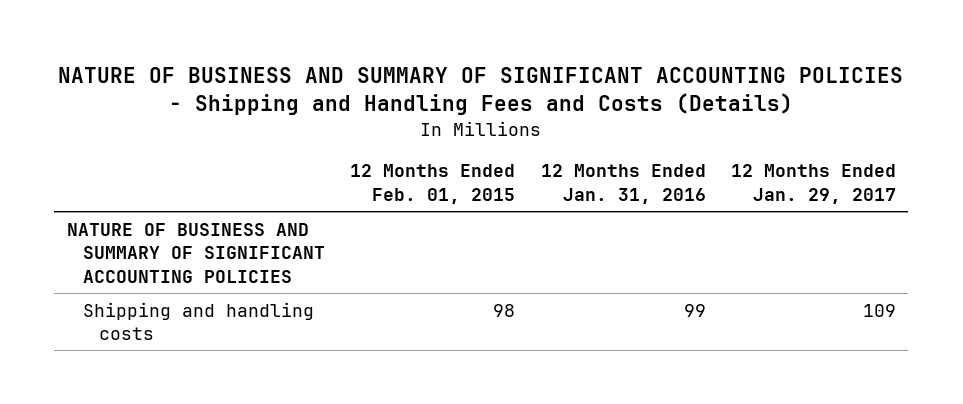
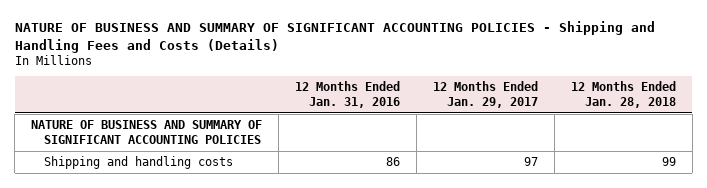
[350,164,516,204] 12 Months Ended Feb. 01, 2015 -> none
none -> [570,81,676,108] 12 Months Ended Jan. 28, 2018
[683,303,706,317] 99 -> [386,157,401,167] 86
[862,303,896,317] 109 -> [523,157,538,167] 97

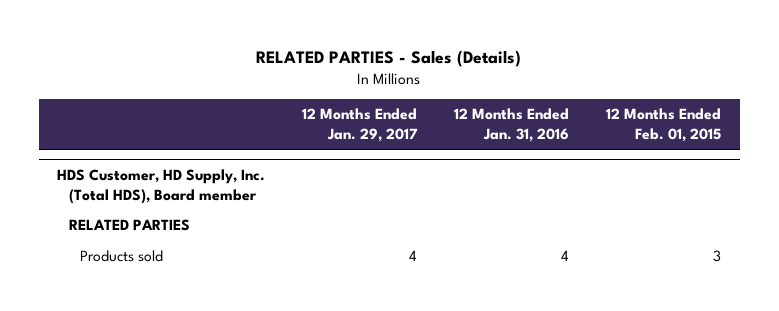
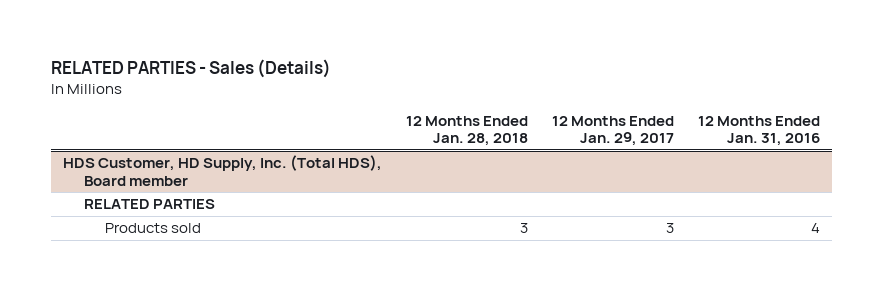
[606,108,722,143] 12 Months Ended Feb. 01, 2015 -> none
none -> [406,115,529,147] 12 Months Ended Jan. 28, 2018
[409,250,418,262] 4 -> [666,223,675,234] 3

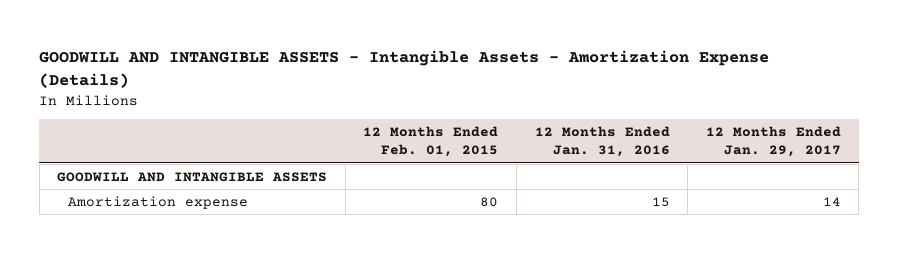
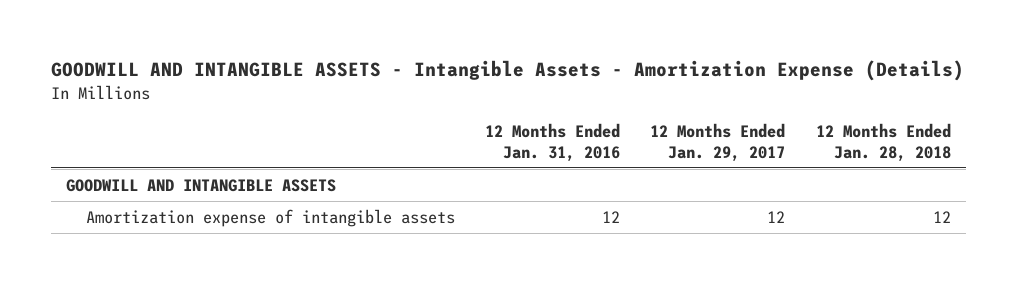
[363,126,499,158] 12 Months Ended Feb. 01, 2015 -> none
none -> [815,123,951,162] 12 Months Ended Jan. 28, 2018
[68,195,249,209] Amortization expense -> [85,208,455,227] Amortization expense of intangible assets
[651,196,670,207] 15 -> [602,210,621,223] 12
[822,196,841,206] 14 -> [767,210,786,223] 12

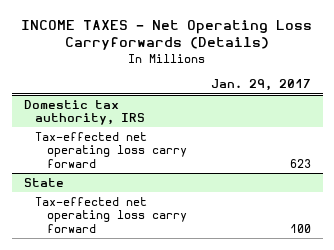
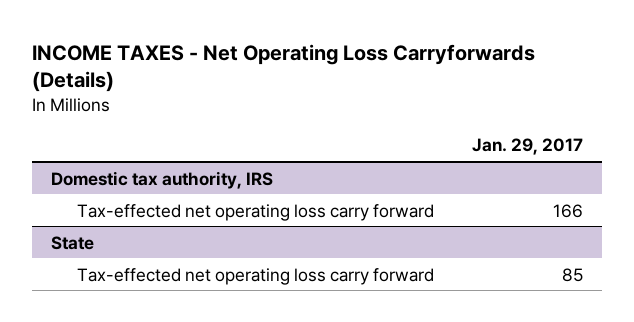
[289,158,311,168] 623 -> [552,203,583,218] 166
[289,223,311,233] 100 -> [561,267,583,282] 85

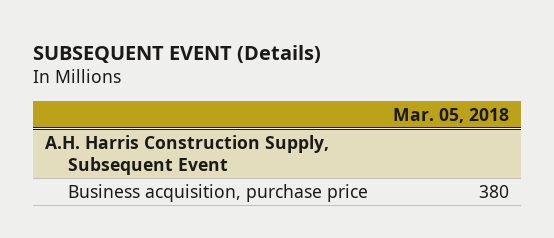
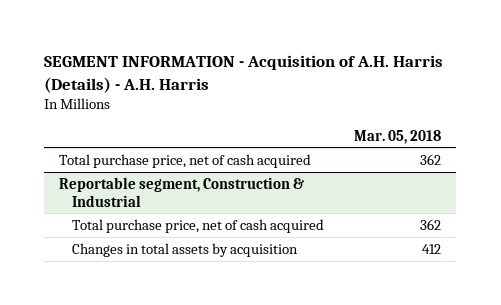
[32,44,321,63] SUBSEQUENT EVENT (Details) -> [44,55,444,93] SEGMENT INFORMATION - Acquisition of A.H. Harris (Details) - A.H. Harris
[45,134,330,176] A.H. Harris Construction Supply, Subsequent Event -> none
[68,183,369,202] Business acquisition, purchase price -> [59,153,312,168] Total purchase price, net of cash acquired
[478,184,509,198] 380 -> [420,153,442,165] 362
none -> [59,176,305,207] Reportable segment, Construction & Industrial
none -> [72,218,325,233] Total purchase price, net of cash acquired
none -> [72,242,299,257] Changes in total assets by acquisition

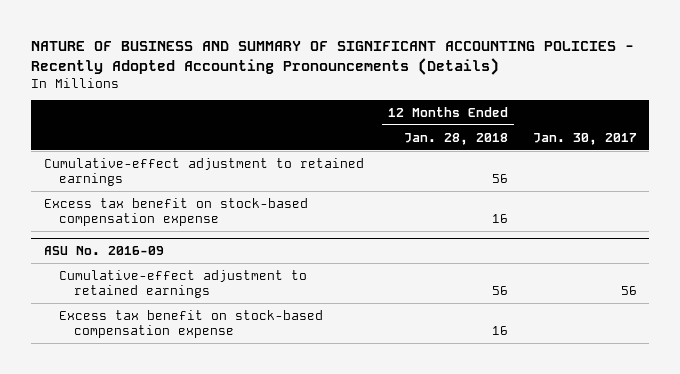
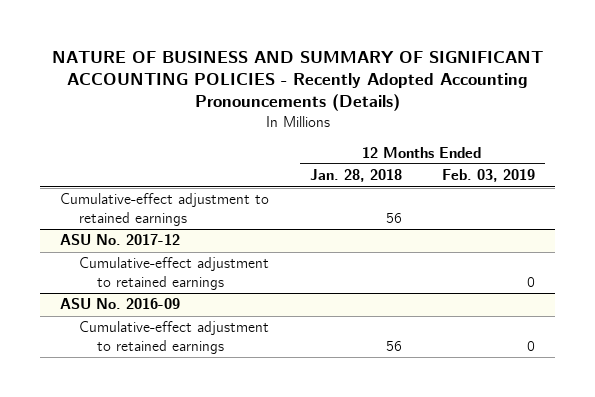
[532,132,637,145] Jan. 30, 2017 -> none
none -> [442,169,536,183] Feb. 03, 2019
[43,197,308,226] Excess tax benefit on stock-based compensation expense -> none
none -> [60,234,181,246] ASU No. 2017-12
none -> [78,257,269,291] Cumulative-effect adjustment to retained earnings
[58,309,323,338] Excess tax benefit on stock-based compensation expense -> none

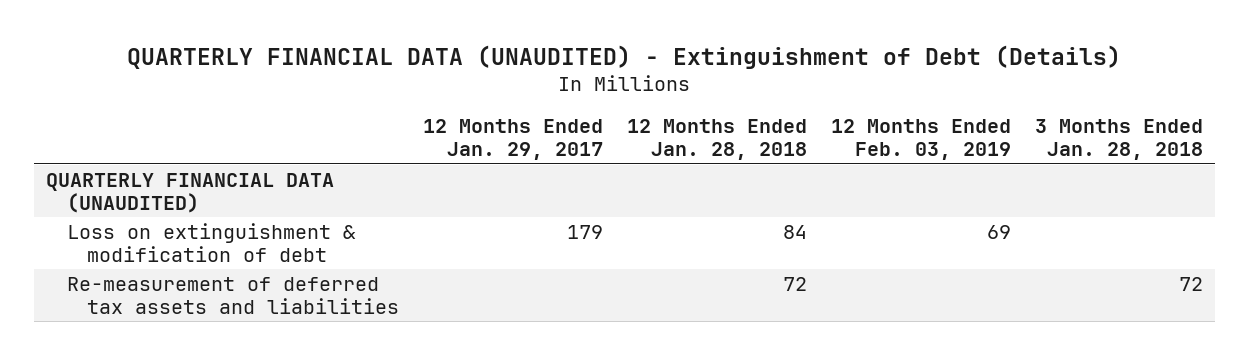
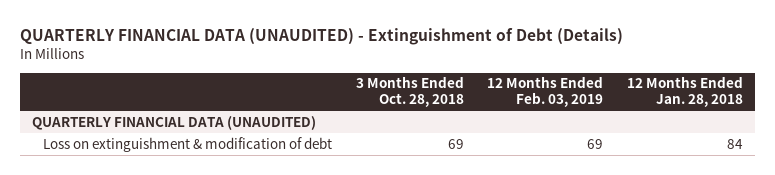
[423,119,604,161] 12 Months Ended Jan. 29, 2017 -> none
[1034,119,1203,161] 3 Months Ended Jan. 28, 2018 -> none
none -> [355,76,464,108] 3 Months Ended Oct. 28, 2018
[66,276,400,315] Re-measurement of deferred tax assets and liabilities -> none

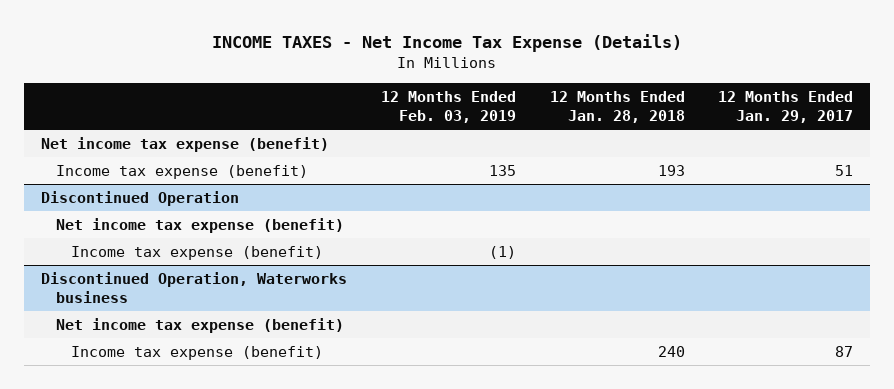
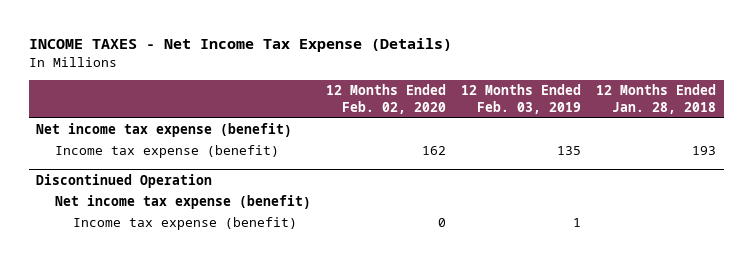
[718,90,854,124] 12 Months Ended Jan. 29, 2017 -> none
none -> [325,84,446,114] 12 Months Ended Feb. 02, 2020
[41,271,348,304] Discontinued Operation, Waterworks business -> none
[56,317,345,333] Net income tax expense (benefit) -> none
[71,345,324,360] Income tax expense (benefit) -> none
[488,245,516,259] (1) -> [573,218,582,228] 1

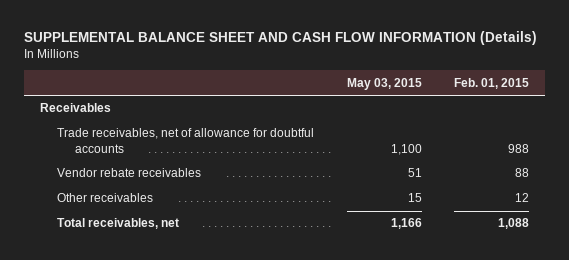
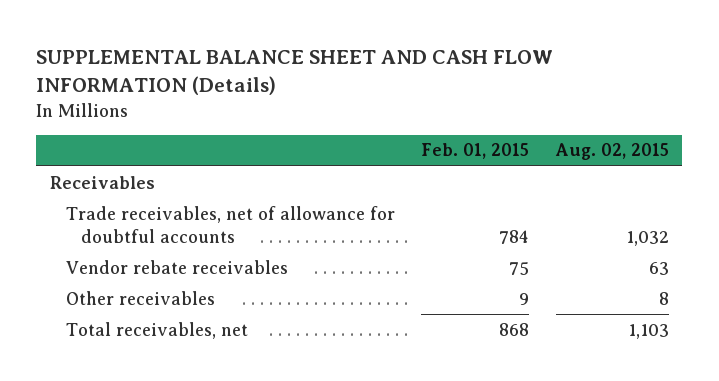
[346,77,422,90] May 03, 2015 -> none
none -> [555,143,670,161] Aug. 02, 2015
[507,143,529,153] 988 -> [499,229,530,244] 784
[514,168,529,178] 88 -> [509,261,530,275] 75
[514,193,529,203] 12 -> [519,292,530,305] 9
[497,218,529,230] 1,088 -> [499,322,530,336] 868

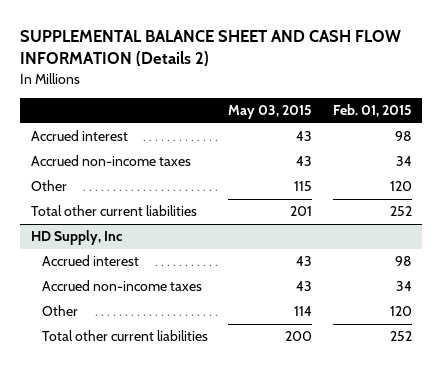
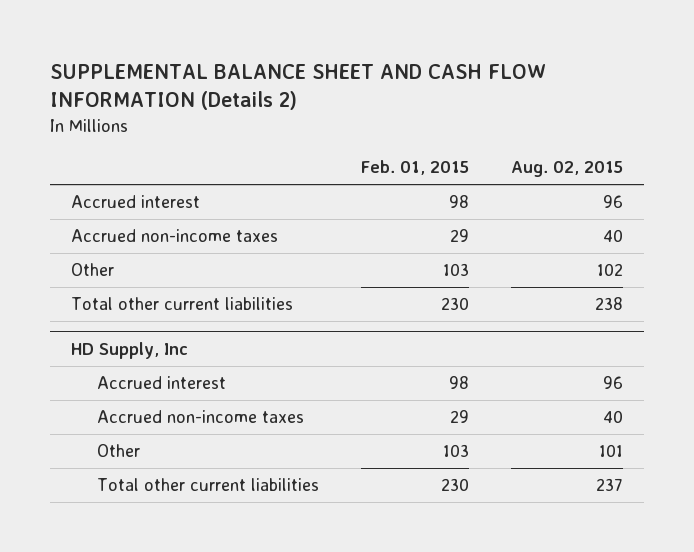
[228,105,313,120] May 03, 2015 -> none
none -> [510,161,623,178] Aug. 02, 2015
[395,156,412,167] 34 -> [449,229,469,243] 29
[389,181,412,192] 120 -> [442,263,469,277] 103
[389,206,412,217] 252 -> [440,297,469,311] 230
[395,281,412,292] 34 -> [449,410,469,424] 29
[389,306,412,317] 120 -> [442,444,469,458] 103
[389,331,412,342] 252 -> [440,478,469,492] 230

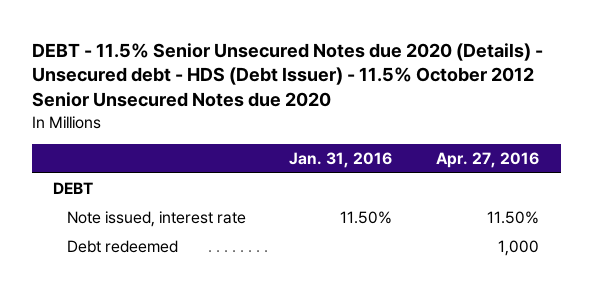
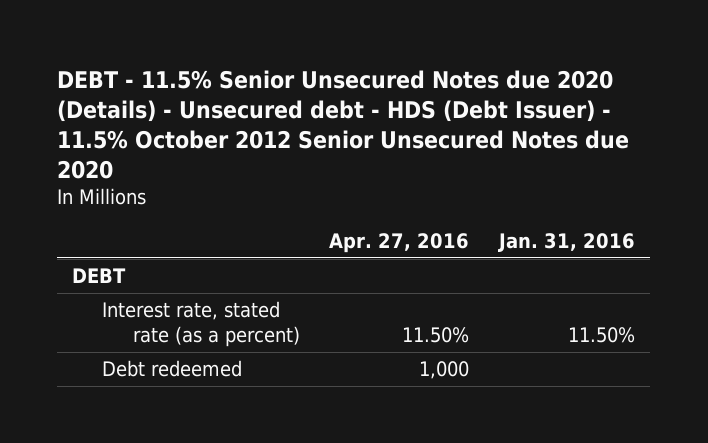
[66,211,246,228] Note issued, interest rate -> [102,301,300,348] Interest rate, stated rate (as a percent)

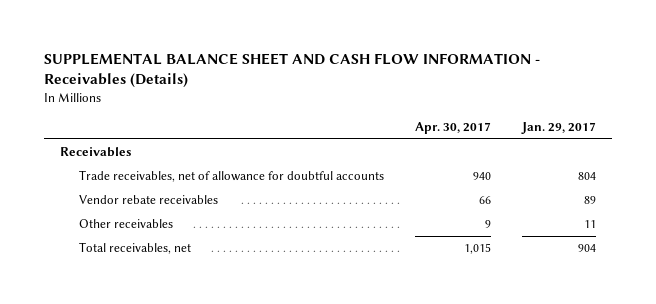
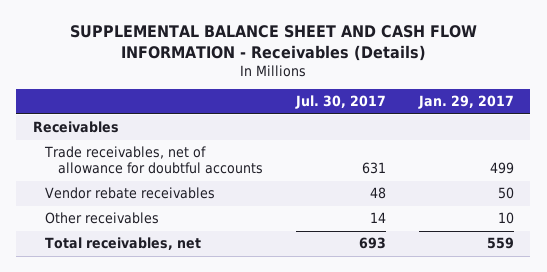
[415,121,492,134] Apr. 30, 2017 -> none
none -> [294,95,386,110] Jul. 30, 2017
[578,172,597,181] 804 -> [489,161,514,174] 499
[584,196,597,205] 89 -> [497,187,514,200] 50
[584,220,597,229] 11 -> [497,212,514,225] 10
[578,244,597,253] 904 -> [486,237,514,250] 559

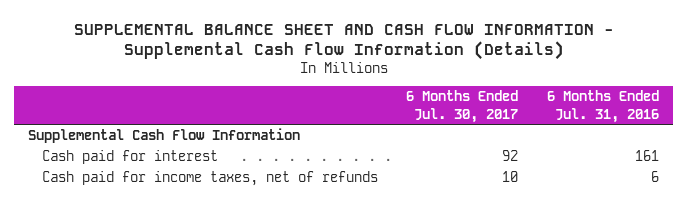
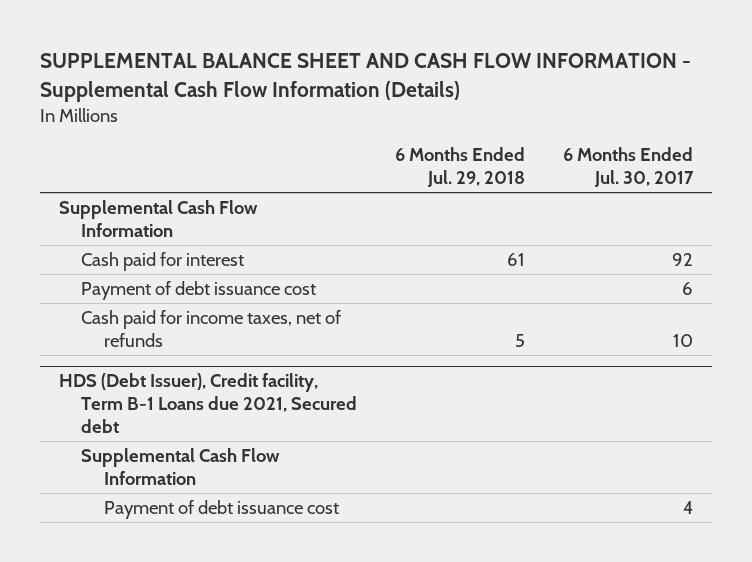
[546,90,659,123] 6 Months Ended Jul. 31, 2016 -> none
none -> [395,147,526,188] 6 Months Ended Jul. 29, 2018
none -> [81,281,317,301] Payment of debt issuance cost
none -> [58,373,358,433] HDS (Debt Issuer), Credit facility, Term B-1 Loans due 2021, Secured debt
none -> [81,448,281,485] Supplemental Cash Flow Information
none -> [104,500,340,520] Payment of debt issuance cost

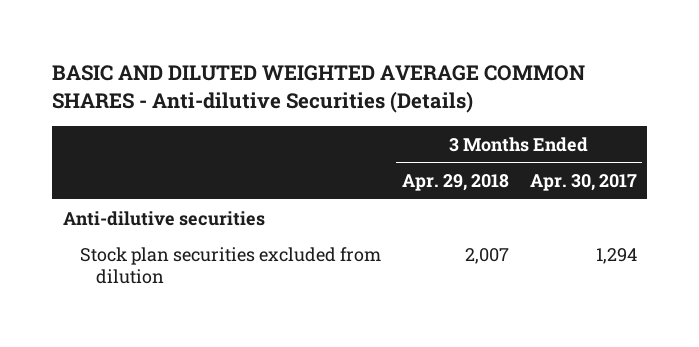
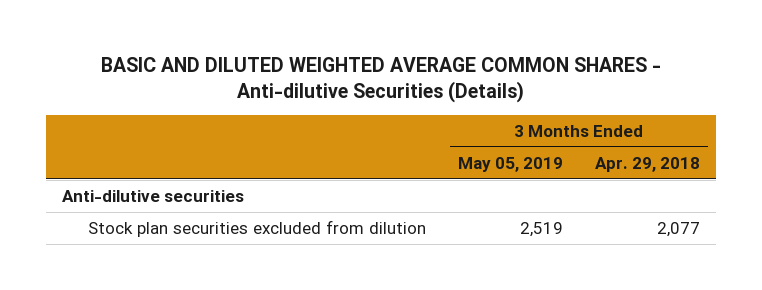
[529,174,637,192] Apr. 30, 2017 -> none
none -> [457,156,563,172] May 05, 2019
[464,247,509,264] 2,007 -> [657,221,701,237] 2,077

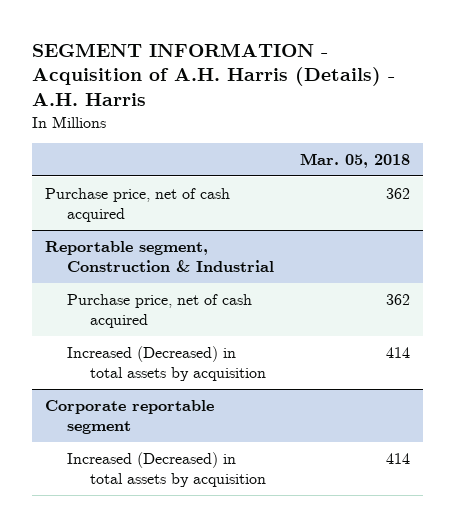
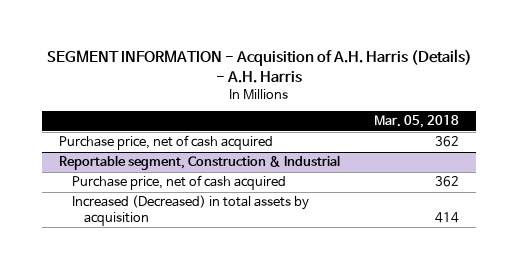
[44,399,214,434] Corporate reportable segment -> none
[67,451,266,487] Increased (Decreased) in total assets by acquisition -> none

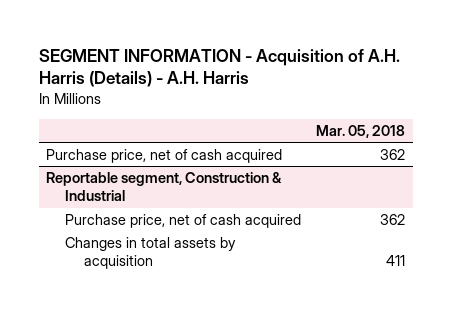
[71,195,309,226] Increased (Decreased) in total assets by acquisition -> [65,237,237,270] Changes in total assets by acquisition
[435,211,460,223] 414 -> [386,255,406,267] 411

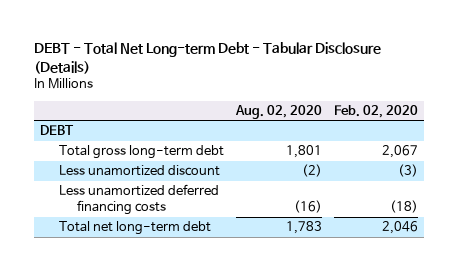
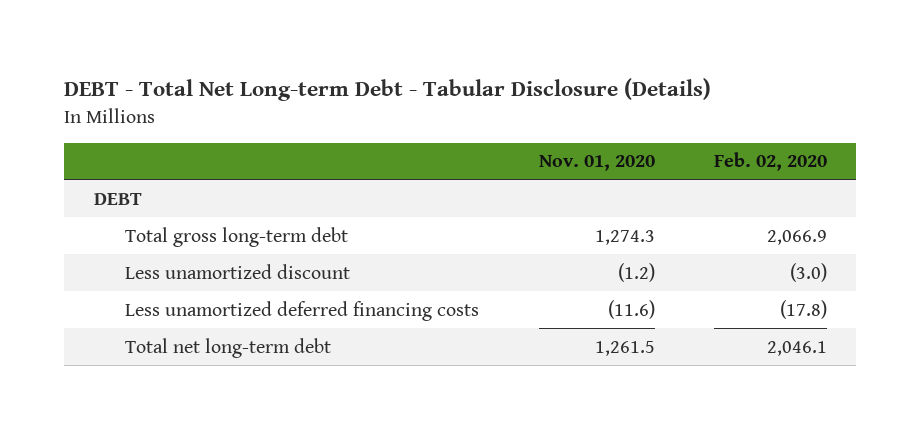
[234,104,322,119] Aug. 02, 2020 -> none
none -> [538,155,655,172] Nov. 01, 2020
[382,145,419,159] 2,067 -> [766,229,827,245] 2,066.9
[398,164,419,178] (3) -> [789,262,827,282] (3.0)
[390,199,419,213] (18) -> [779,299,827,319] (17.8)
[382,221,419,235] 2,046 -> [766,340,827,356] 2,046.1

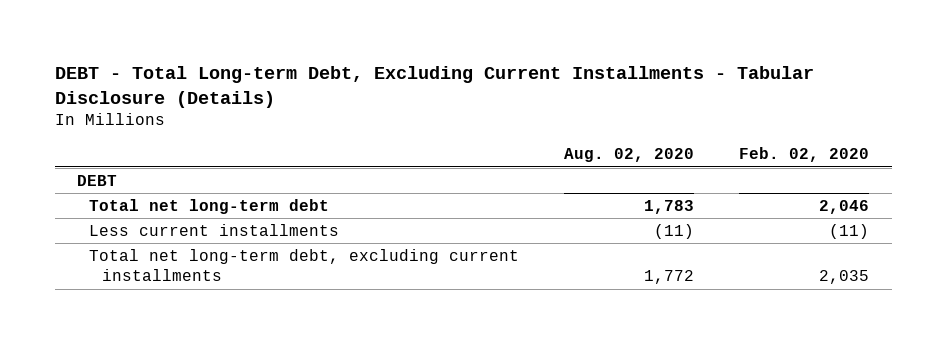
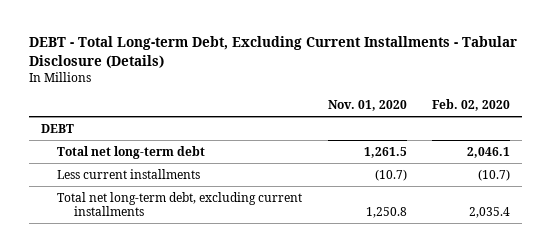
[564,148,695,163] Aug. 02, 2020 -> none
none -> [327,100,407,112] Nov. 01, 2020
[819,199,870,214] 2,046 -> [466,146,510,158] 2,046.1
[829,223,870,239] (11) -> [477,168,510,181] (10.7)
[819,270,870,285] 2,035 -> [468,207,510,219] 2,035.4

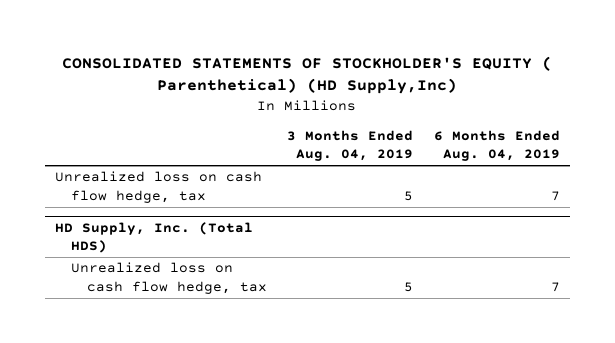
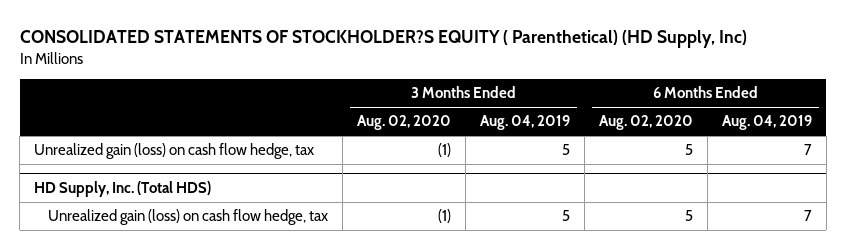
[62,55,553,95] CONSOLIDATED STATEMENTS OF STOCKHOLDER'S EQUITY ( Parenthetical) (HD Supply,Inc) -> [19,30,747,49] CONSOLIDATED STATEMENTS OF STOCKHOLDER?S EQUITY ( Parenthetical) (HD Supply, Inc)
none -> [357,115,452,131] Aug. 02, 2020
none -> [599,115,694,131] Aug. 02, 2020
[55,171,263,203] Unrealized loss on cash flow hedge, tax -> [34,143,315,160] Unrealized gain (loss) on cash flow hedge, tax
[71,262,268,294] Unrealized loss on cash flow hedge, tax -> [48,209,329,226] Unrealized gain (loss) on cash flow hedge, tax

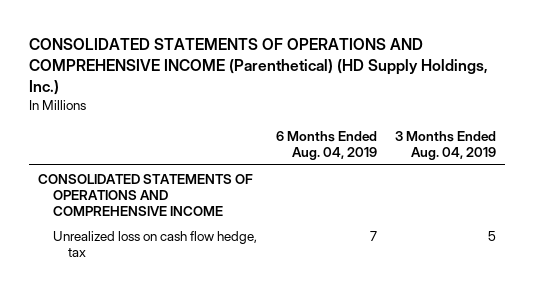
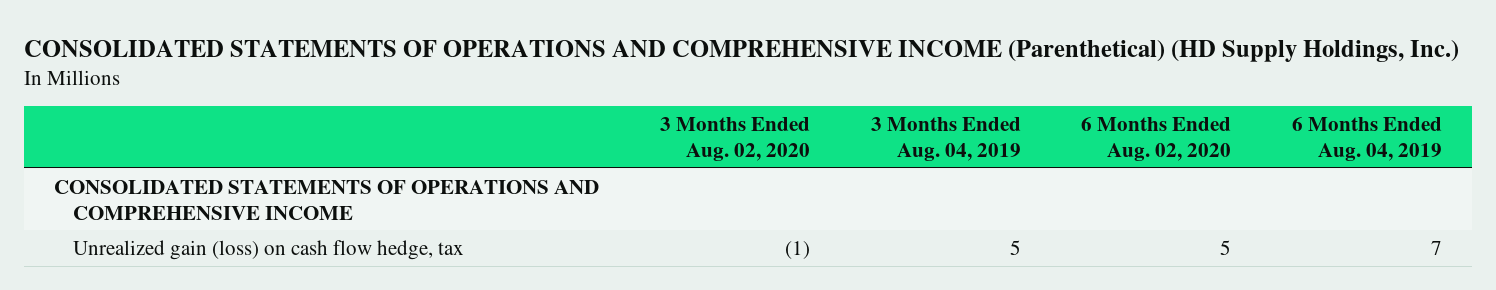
none -> [659,116,810,161] 3 Months Ended Aug. 02, 2020
none -> [1081,116,1232,161] 6 Months Ended Aug. 02, 2020
[53,230,258,257] Unrealized loss on cash flow hedge, tax -> [73,239,465,260] Unrealized gain (loss) on cash flow hedge, tax

